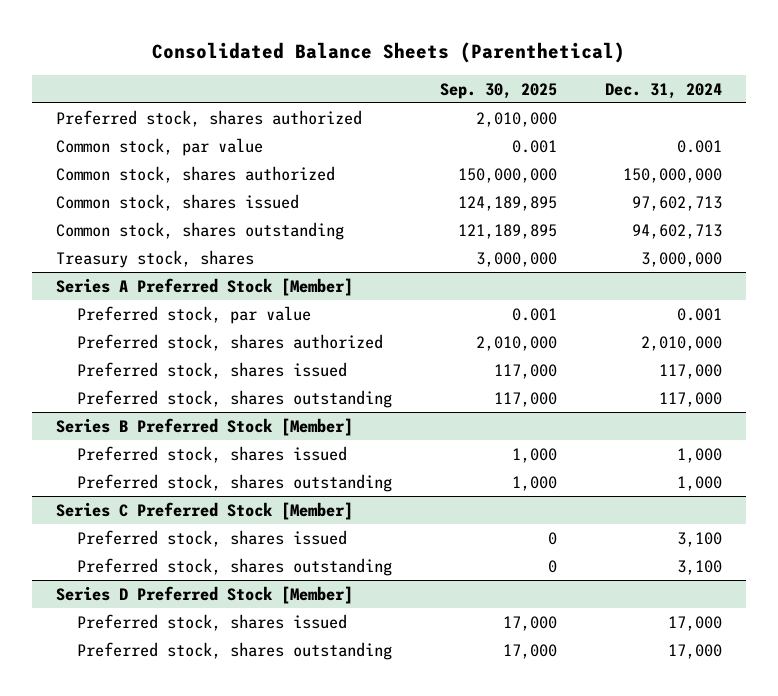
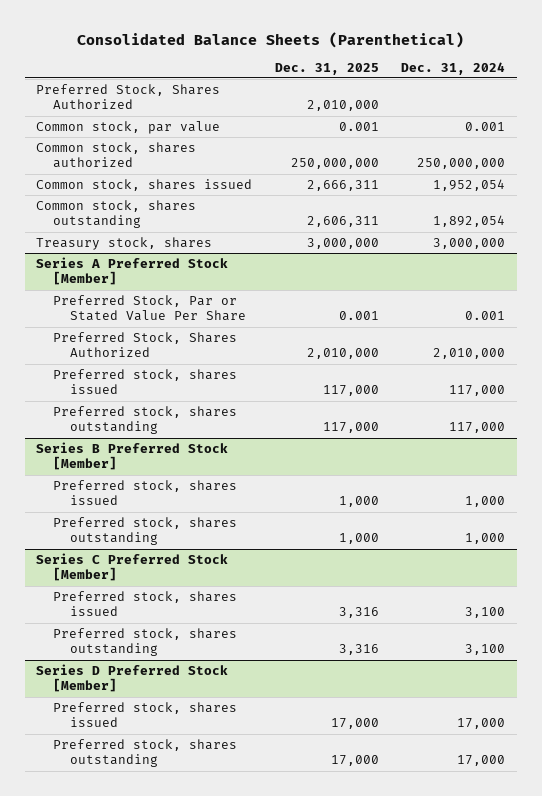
[439,82,557,99] Sep. 30, 2025 -> none
none -> [274,62,379,75] Dec. 31, 2025
[56,109,363,127] Preferred stock, shares authorized -> [36,83,221,110] Preferred Stock, Shares Authorized
[622,167,722,183] 150,000,000 -> [417,158,506,170] 250,000,000
[631,195,722,211] 97,602,713 -> [433,178,506,191] 1,952,054
[631,223,722,239] 94,602,713 -> [433,215,506,228] 1,892,054
[77,305,312,324] Preferred stock, par value -> [53,294,246,322] Preferred Stock, Par or Stated Value Per Share
[77,333,384,351] Preferred stock, shares authorized -> [53,331,238,358] Preferred Stock, Shares Authorized

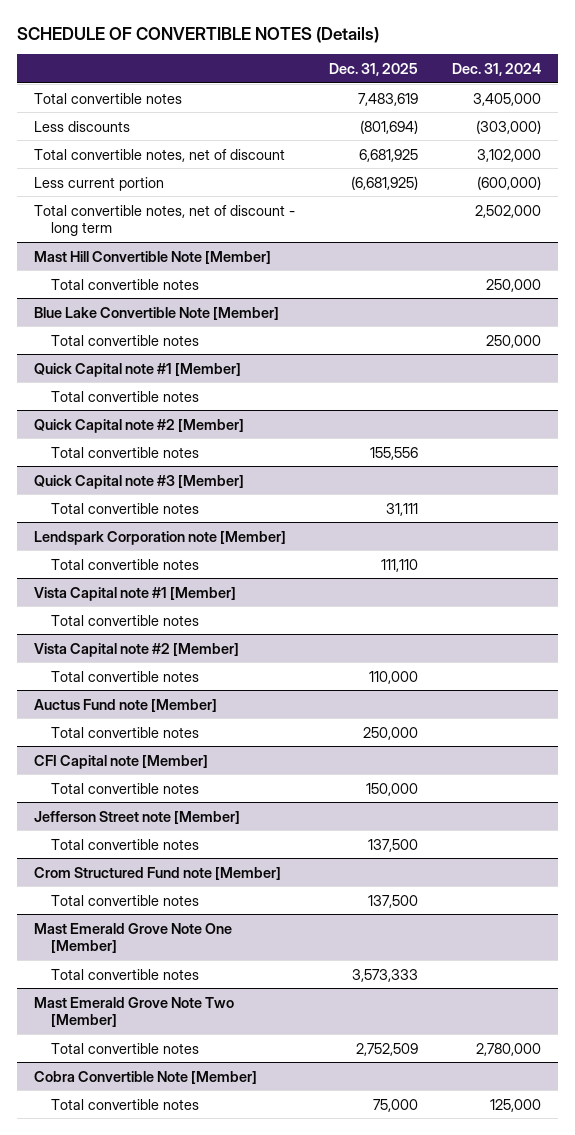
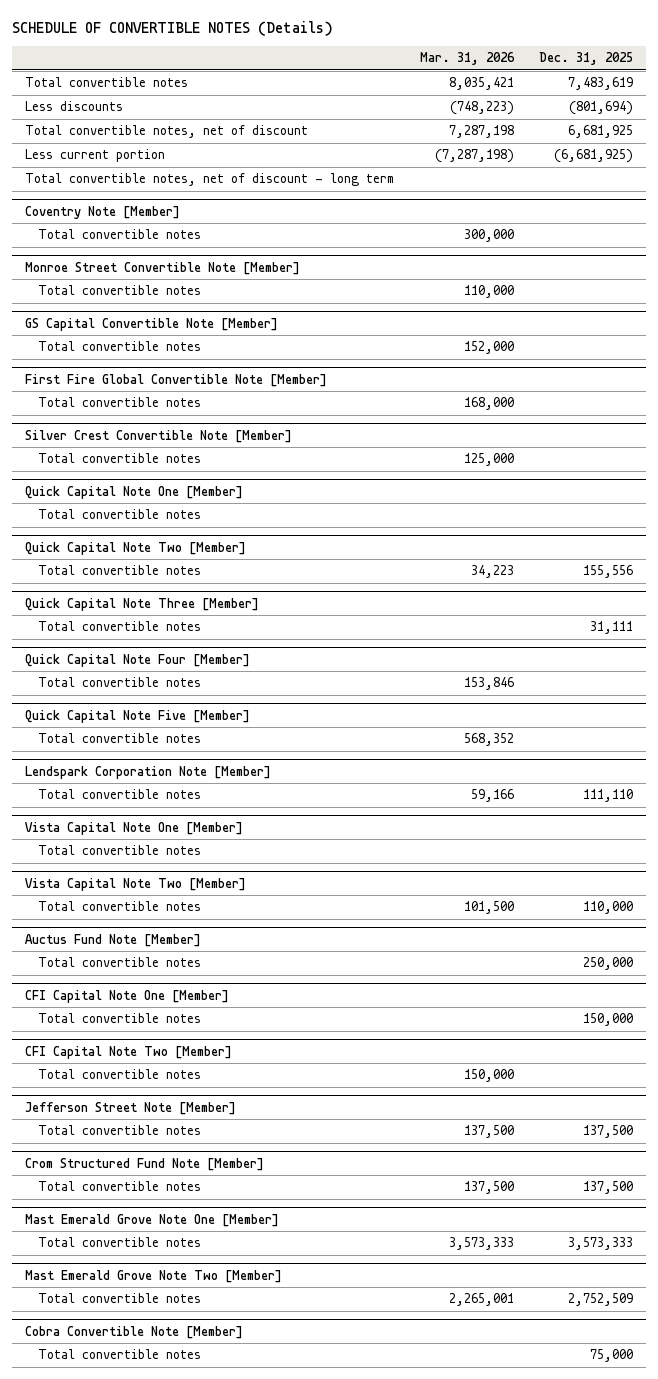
[451,63,541,77] Dec. 31, 2024 -> none
none -> [419,52,515,66] Mar. 31, 2026
[34,250,272,264] Mast Hill Convertible Note [Member] -> none
none -> [25,205,181,219] Coventry Note [Member]
[34,306,280,320] Blue Lake Convertible Note [Member] -> none
none -> [25,261,301,275] Monroe Street Convertible Note [Member]
[34,362,242,377] Quick Capital note #1 [Member] -> none
none -> [25,317,279,331] GS Capital Convertible Note [Member]
none -> [25,373,328,387] First Fire Global Convertible Note [Member]
none -> [38,397,202,408] Total convertible notes
none -> [25,429,293,443] Silver Crest Convertible Note [Member]
none -> [38,453,202,464] Total convertible notes
none -> [25,485,244,499] Quick Capital Note One [Member]
none -> [38,509,202,520] Total convertible notes
[34,418,245,433] Quick Capital note #2 [Member] -> [25,541,247,555] Quick Capital Note Two [Member]
[34,474,245,489] Quick Capital note #3 [Member] -> [25,597,260,611] Quick Capital Note Three [Member]
none -> [25,653,251,667] Quick Capital Note Four [Member]
none -> [38,677,202,688] Total convertible notes
none -> [25,709,251,723] Quick Capital Note Five [Member]
none -> [38,733,202,744] Total convertible notes
[34,530,287,545] Lendspark Corporation note [Member] -> [25,765,272,779] Lendspark Corporation Note [Member]
[34,586,237,601] Vista Capital note #1 [Member] -> [25,821,244,835] Vista Capital Note One [Member]
[34,642,240,657] Vista Capital note #2 [Member] -> [25,877,247,891] Vista Capital Note Two [Member]
[34,698,218,712] Auctus Fund note [Member] -> [25,933,202,947] Auctus Fund Note [Member]
[34,754,209,769] CFI Capital note [Member] -> [25,989,230,1003] CFI Capital Note One [Member]
none -> [25,1045,233,1059] CFI Capital Note Two [Member]
none -> [38,1069,202,1080] Total convertible notes
[34,810,241,824] Jefferson Street note [Member] -> [25,1101,237,1115] Jefferson Street Note [Member]
[34,866,282,880] Crom Structured Fund note [Member] -> [25,1157,265,1171] Crom Structured Fund Note [Member]

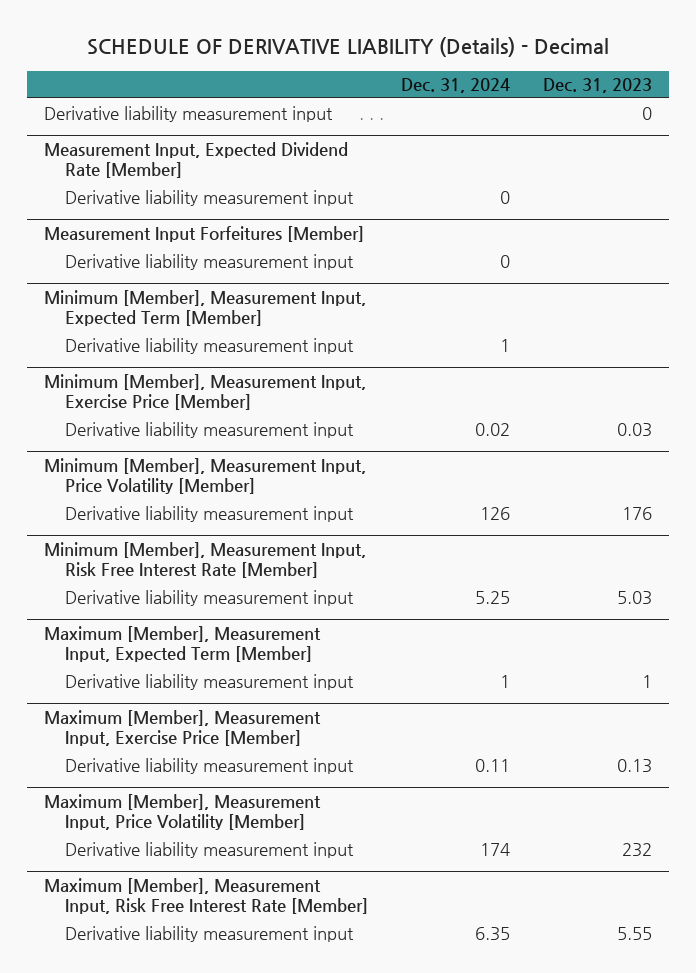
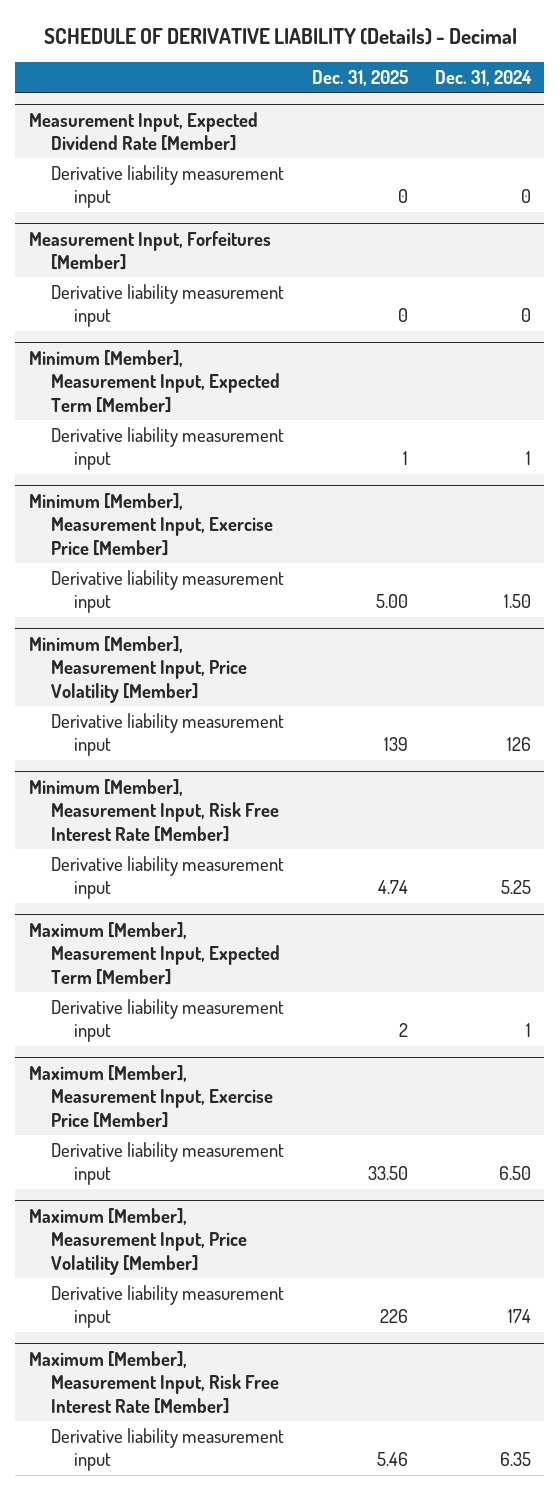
[543,78,653,94] Dec. 31, 2023 -> none
none -> [311,69,408,86] Dec. 31, 2025
[43,105,333,122] Derivative liability measurement input -> none
[43,226,364,243] Measurement Input Forfeitures [Member] -> [28,230,271,271] Measurement Input, Forfeitures [Member]
[475,422,511,436] 0.02 -> [503,594,531,609] 1.50
[475,758,511,772] 0.11 -> [498,1166,531,1181] 6.50

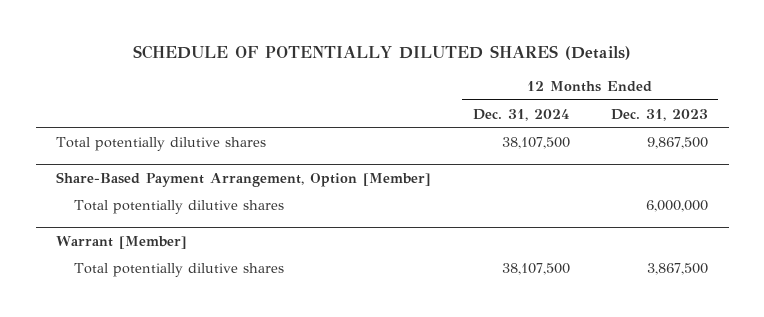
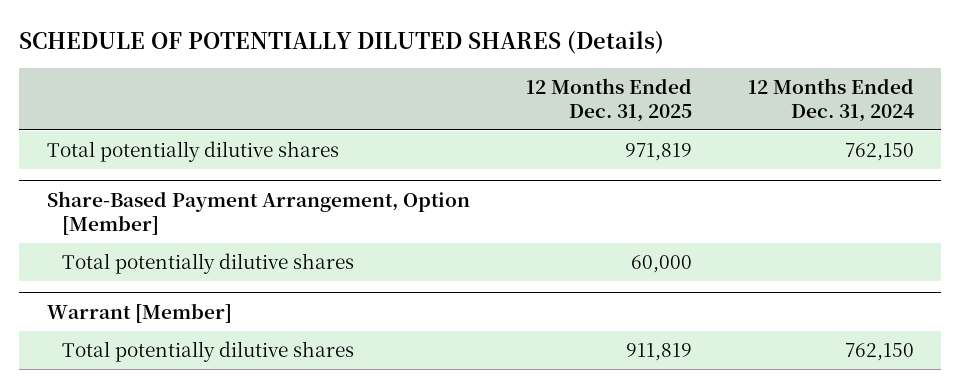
[610,108,708,121] Dec. 31, 2023 -> none
none -> [525,77,692,122] 12 Months Ended Dec. 31, 2025
[501,136,570,149] 38,107,500 -> [844,143,914,162] 762,150
[501,262,570,275] 38,107,500 -> [844,343,914,362] 762,150

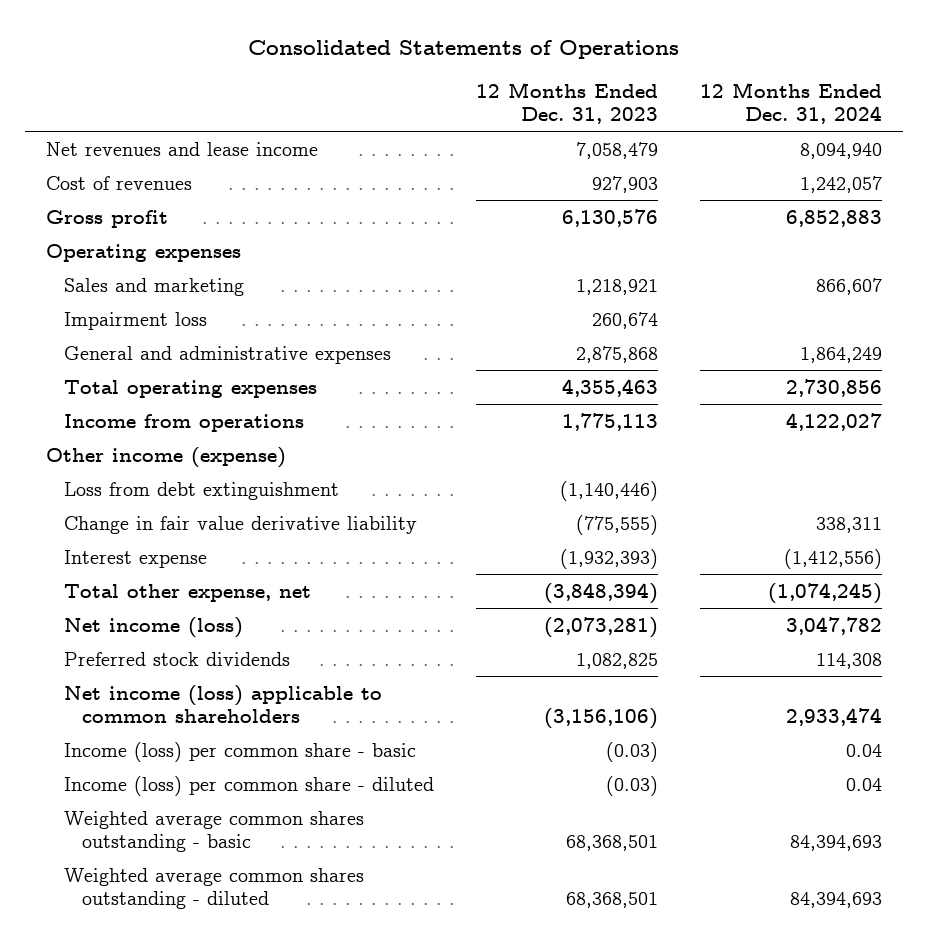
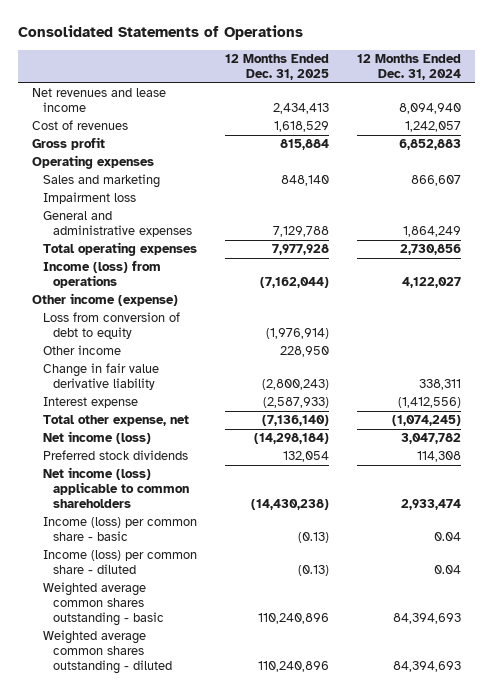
[476,81,659,125] 12 Months Ended Dec. 31, 2023 -> none
none -> [224,54,329,80] 12 Months Ended Dec. 31, 2025
[64,413,305,432] Income from operations -> [42,261,161,289] Income (loss) from operations
[64,481,340,500] Loss from debt extinguishment -> none
none -> [42,312,180,340] Loss from conversion of debt to equity
none -> [42,345,121,356] Other income

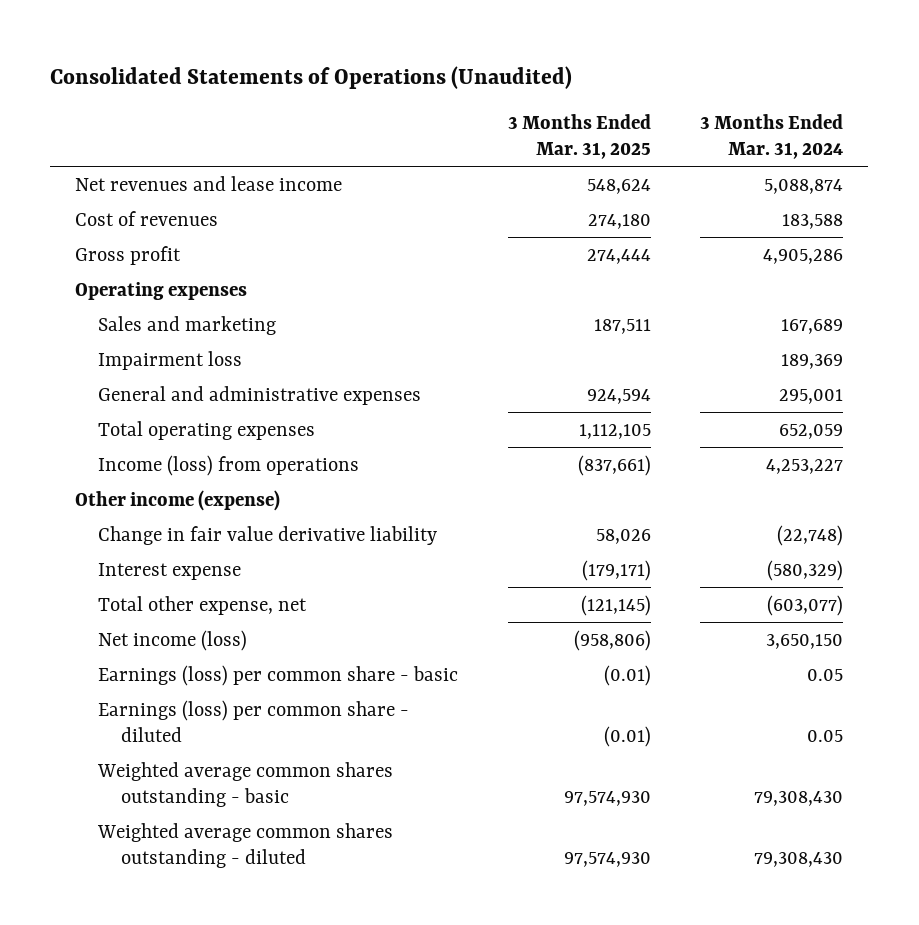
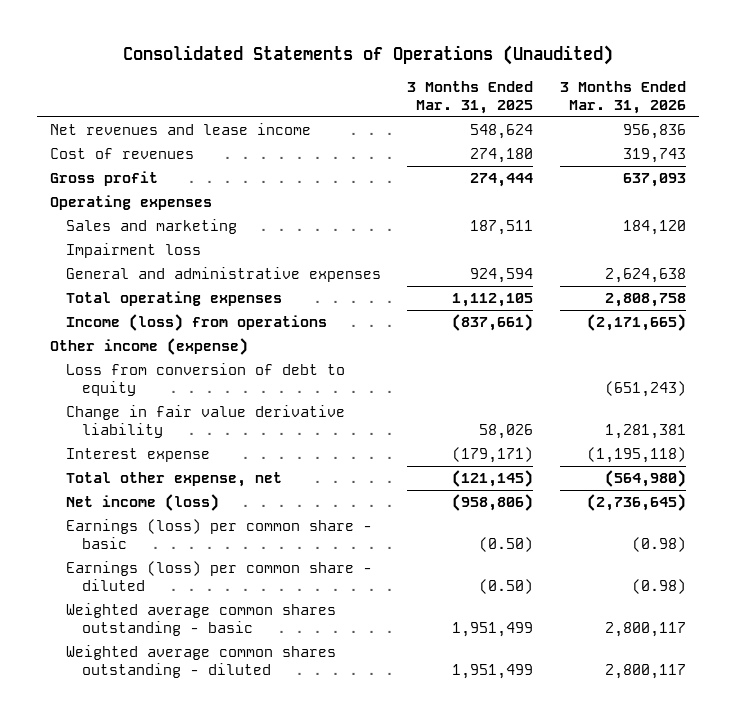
[700,113,844,159] 3 Months Ended Mar. 31, 2024 -> none
none -> [559,81,686,115] 3 Months Ended Mar. 31, 2026
none -> [65,363,345,397] Loss from conversion of debt to equity
[603,664,651,686] (0.01) -> [479,537,534,553] (0.50)
[603,725,651,747] (0.01) -> [479,579,534,595] (0.50)
[563,790,651,806] 97,574,930 -> [452,622,534,638] 1,951,499
[563,851,651,867] 97,574,930 -> [452,664,534,680] 1,951,499

